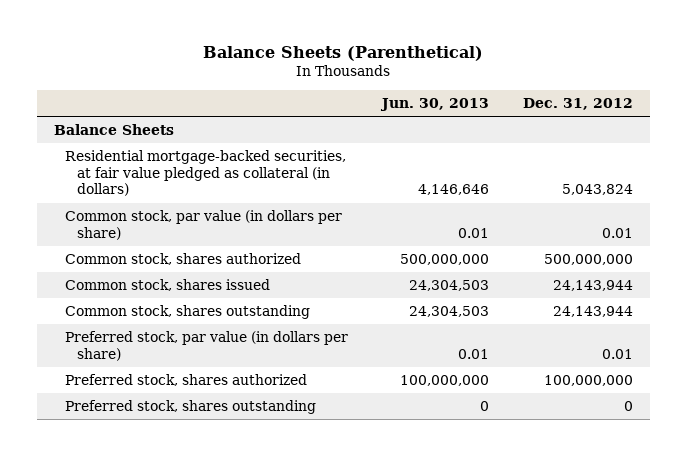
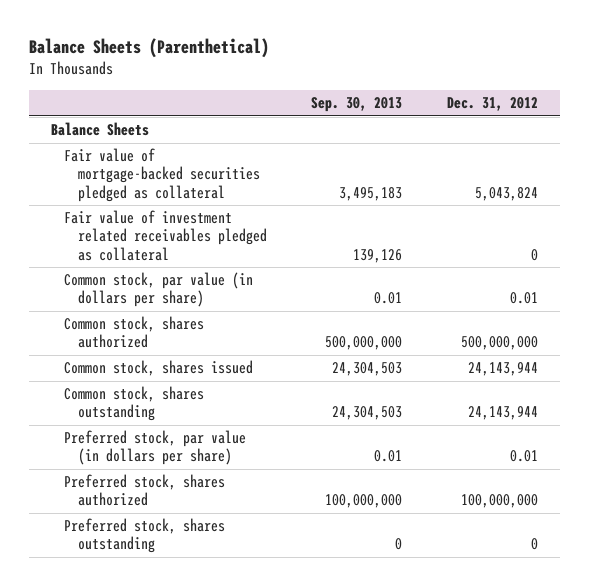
[380,98,490,112] Jun. 30, 2013 -> none
none -> [311,97,403,113] Sep. 30, 2013
[65,150,347,197] Residential mortgage-backed securities, at fair value pledged as collateral (in dollars) -> [64,148,260,202] Fair value of mortgage-backed securities pledged as collateral
none -> [64,210,267,261] Fair value of investment related receivables pledged as collateral

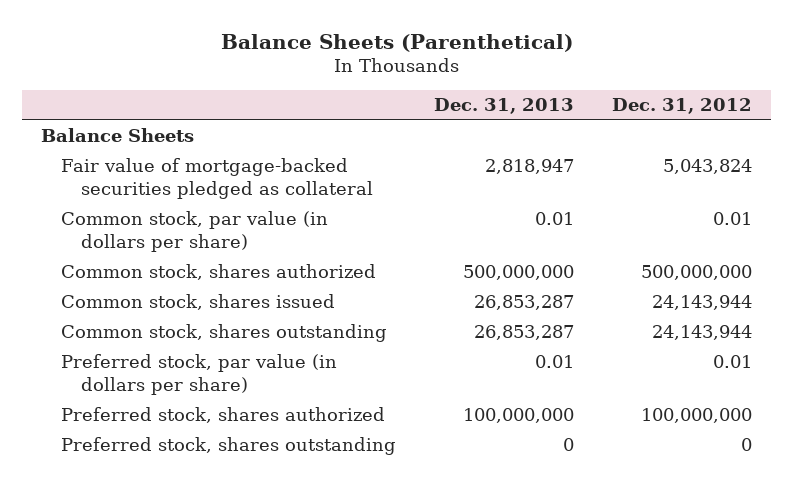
[311,97,403,113] Sep. 30, 2013 -> none
none -> [434,98,575,115] Dec. 31, 2013
[64,210,267,261] Fair value of investment related receivables pledged as collateral -> none

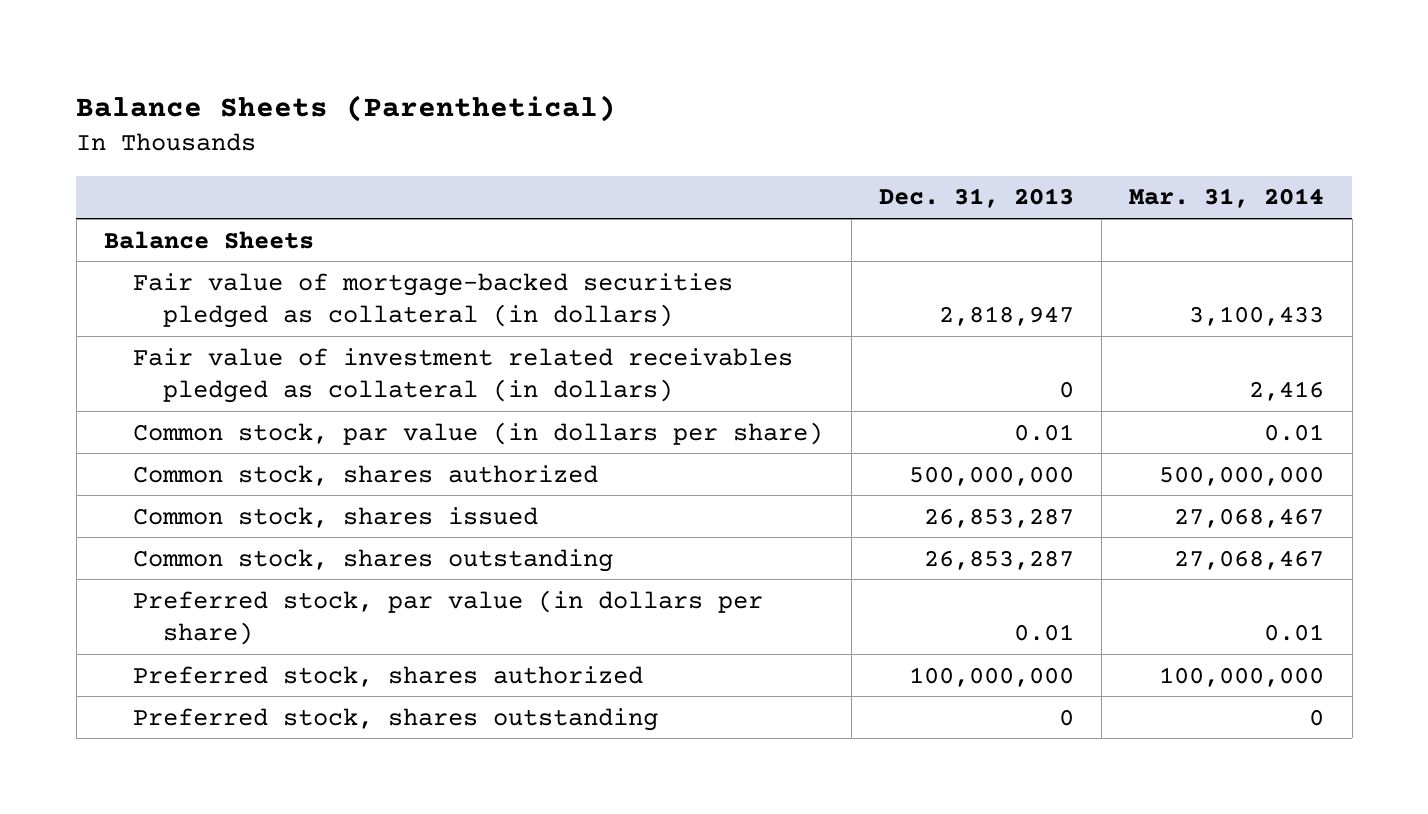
[612,98,753,115] Dec. 31, 2012 -> none
none -> [1129,188,1325,209] Mar. 31, 2014
[61,158,374,199] Fair value of mortgage-backed securities pledged as collateral -> [133,272,734,328] Fair value of mortgage-backed securities pledged as collateral (in dollars)
none -> [133,347,794,403] Fair value of investment related receivables pledged as collateral (in dollars)

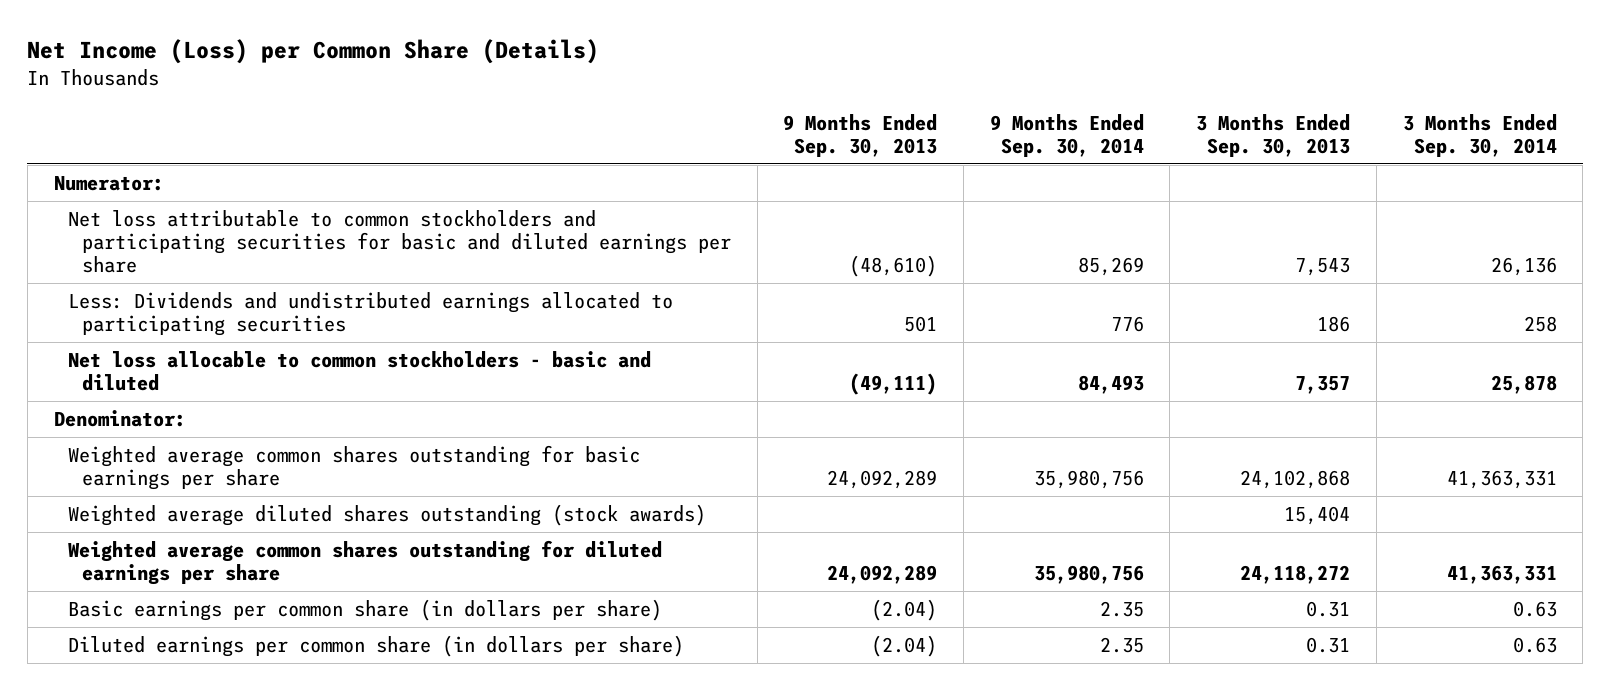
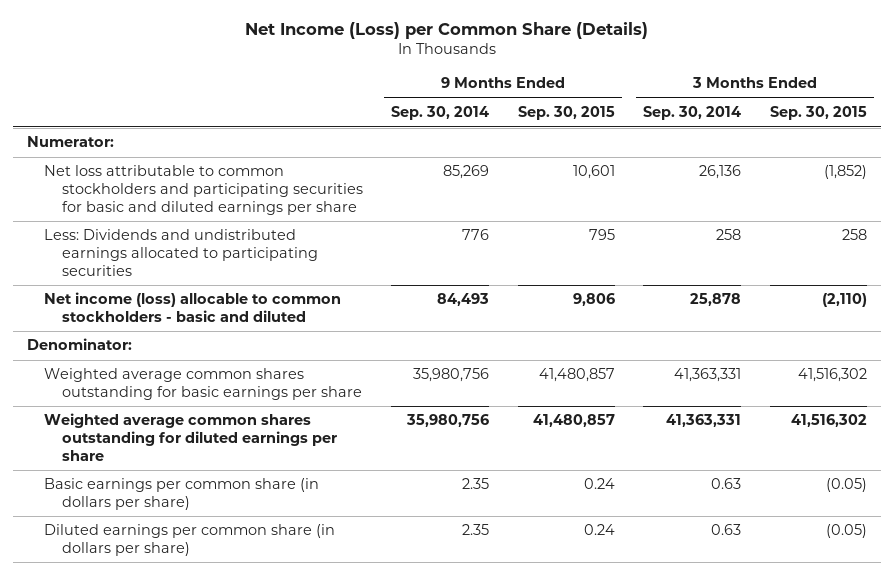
[783,113,938,157] 9 Months Ended Sep. 30, 2013 -> none
[1196,113,1351,157] 3 Months Ended Sep. 30, 2013 -> none
none -> [517,106,615,121] Sep. 30, 2015
none -> [770,106,868,121] Sep. 30, 2015
[67,350,651,391] Net loss allocable to common stockholders - basic and diluted -> [44,292,342,323] Net income (loss) allocable to common stockholders - basic and diluted
[67,503,706,526] Weighted average diluted shares outstanding (stock awards) -> none

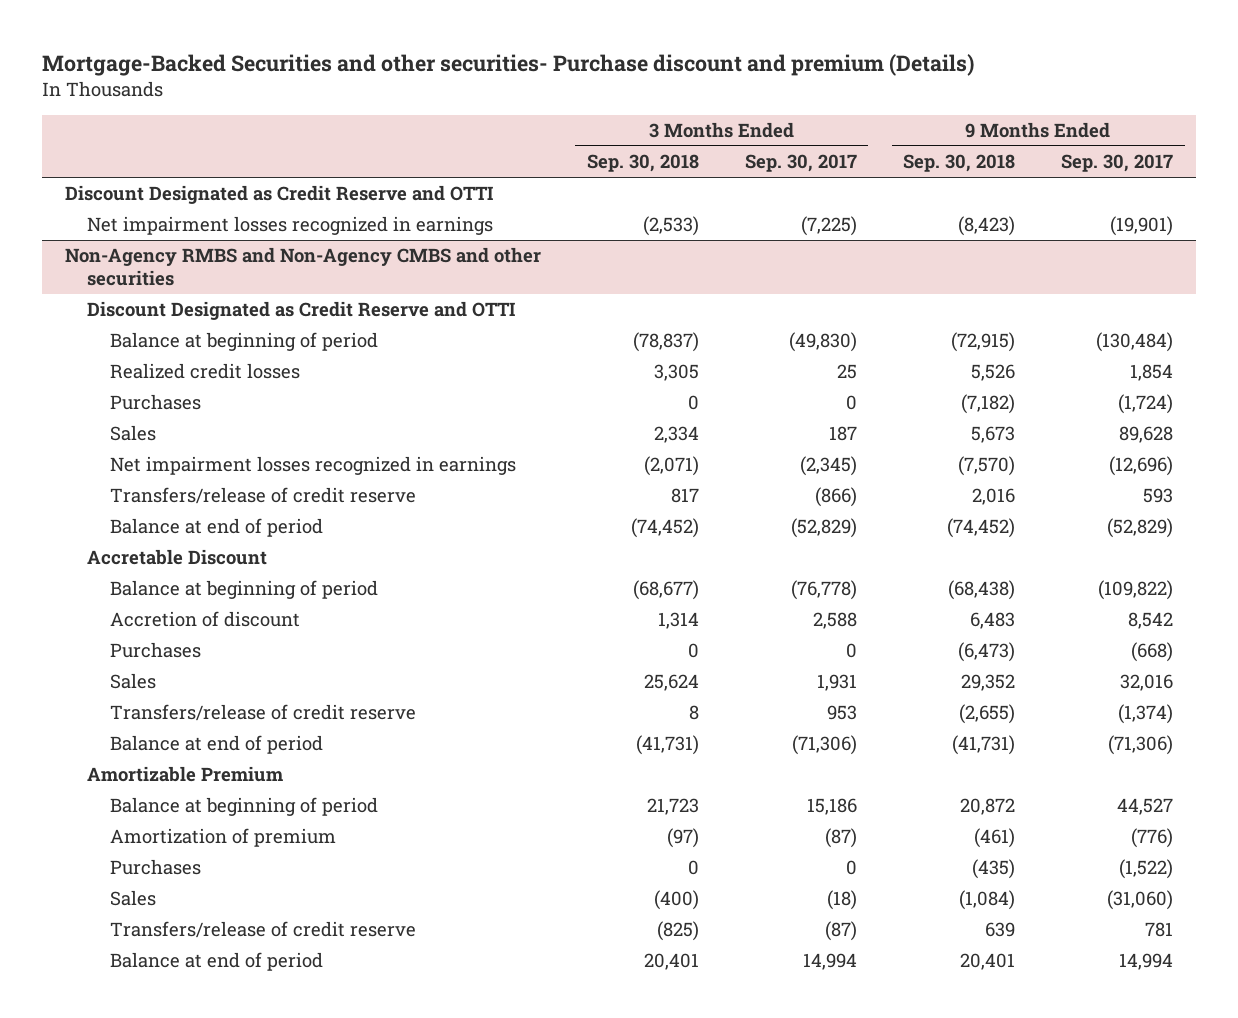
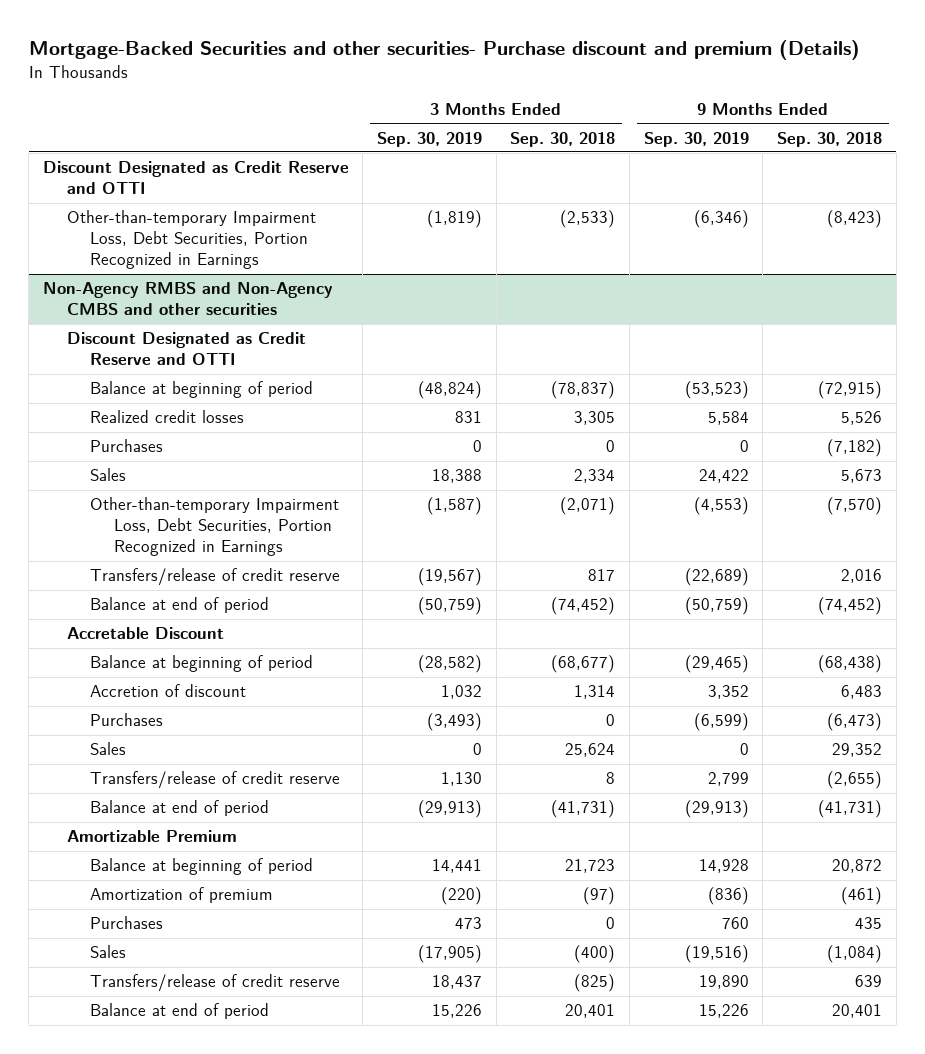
[744,154,857,173] Sep. 30, 2017 -> none
[1061,154,1174,173] Sep. 30, 2017 -> none
none -> [377,131,483,147] Sep. 30, 2019
none -> [643,131,749,147] Sep. 30, 2019
[87,216,494,236] Net impairment losses recognized in earnings -> [66,210,316,270] Other-than-temporary Impairment Loss, Debt Securities, Portion Recognized in Earnings
[110,456,517,476] Net impairment losses recognized in earnings -> [90,497,340,557] Other-than-temporary Impairment Loss, Debt Securities, Portion Recognized in Earnings
[972,859,1016,880] (435) -> [854,917,882,930] 435

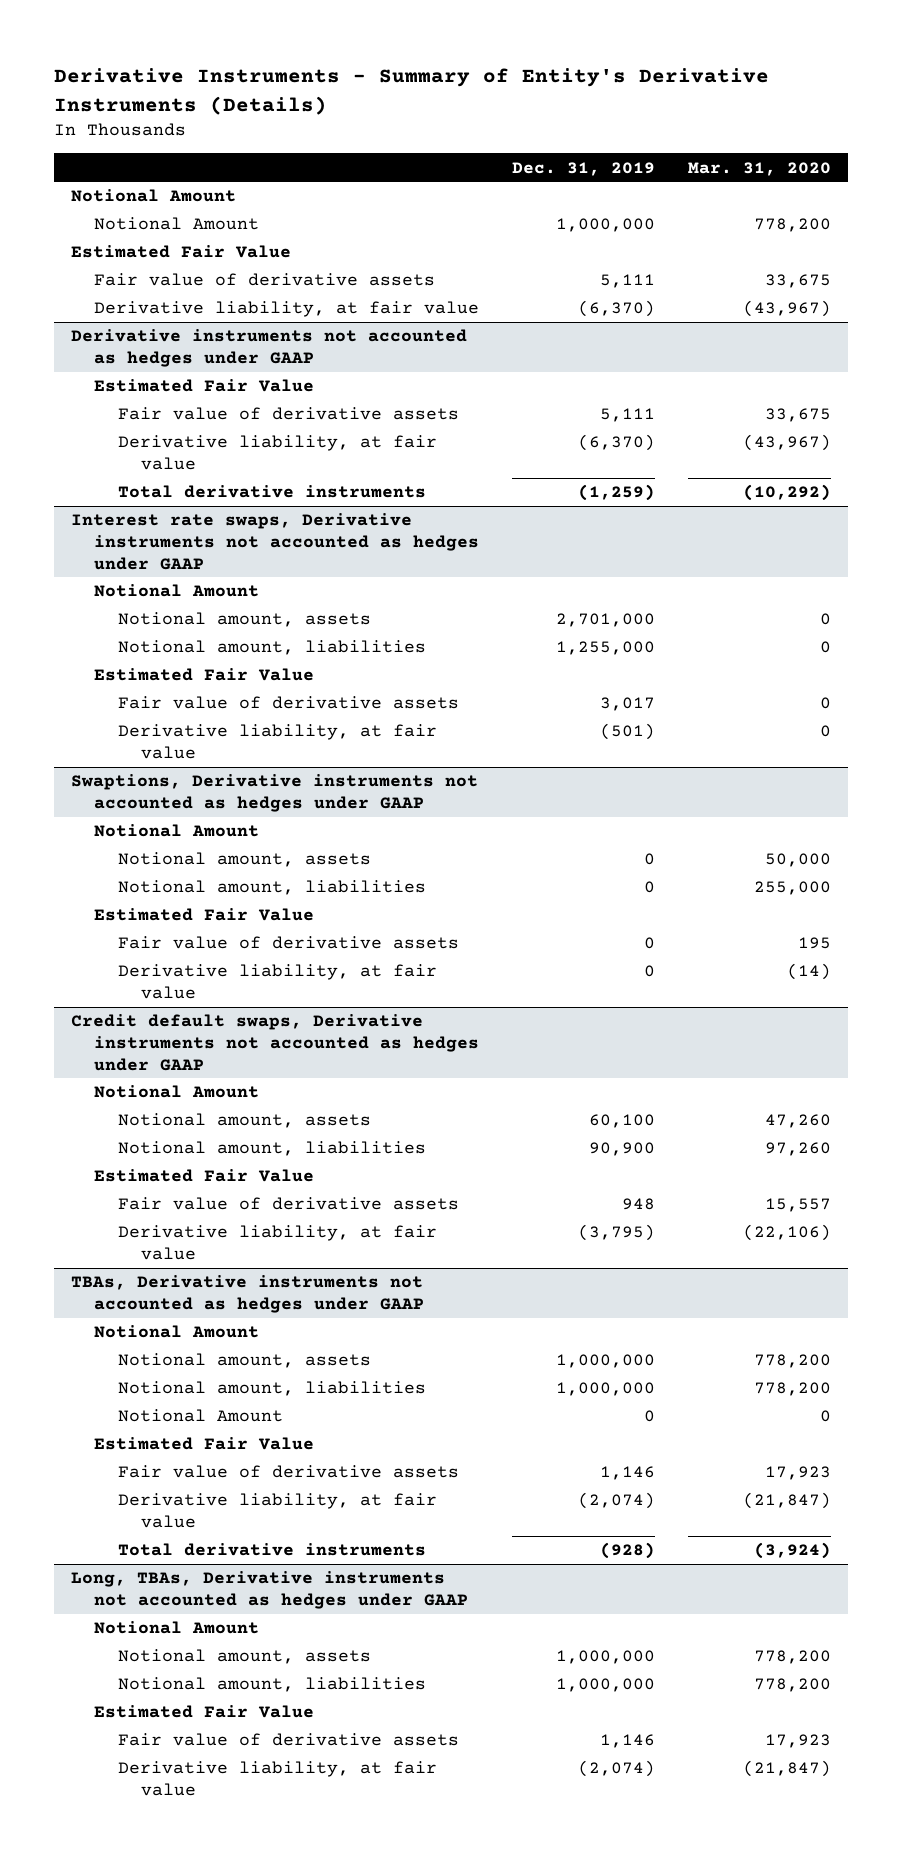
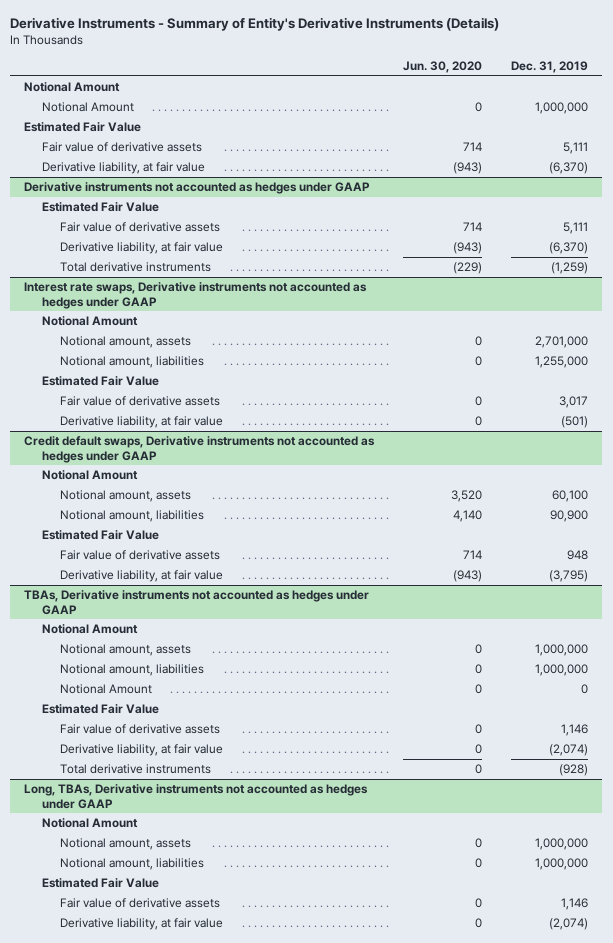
[688,161,832,176] Mar. 31, 2020 -> none
none -> [403,61,483,74] Jun. 30, 2020
[70,774,478,812] Swaptions, Derivative instruments not accounted as hedges under GAAP -> none
[94,824,260,838] Notional Amount -> none
[117,852,371,868] Notional amount, assets -> none
[117,880,426,896] Notional amount, liabilities -> none
[94,908,315,922] Estimated Fair Value -> none
[117,936,459,950] Fair value of derivative assets -> none
[117,964,437,999] Derivative liability, at fair value -> none

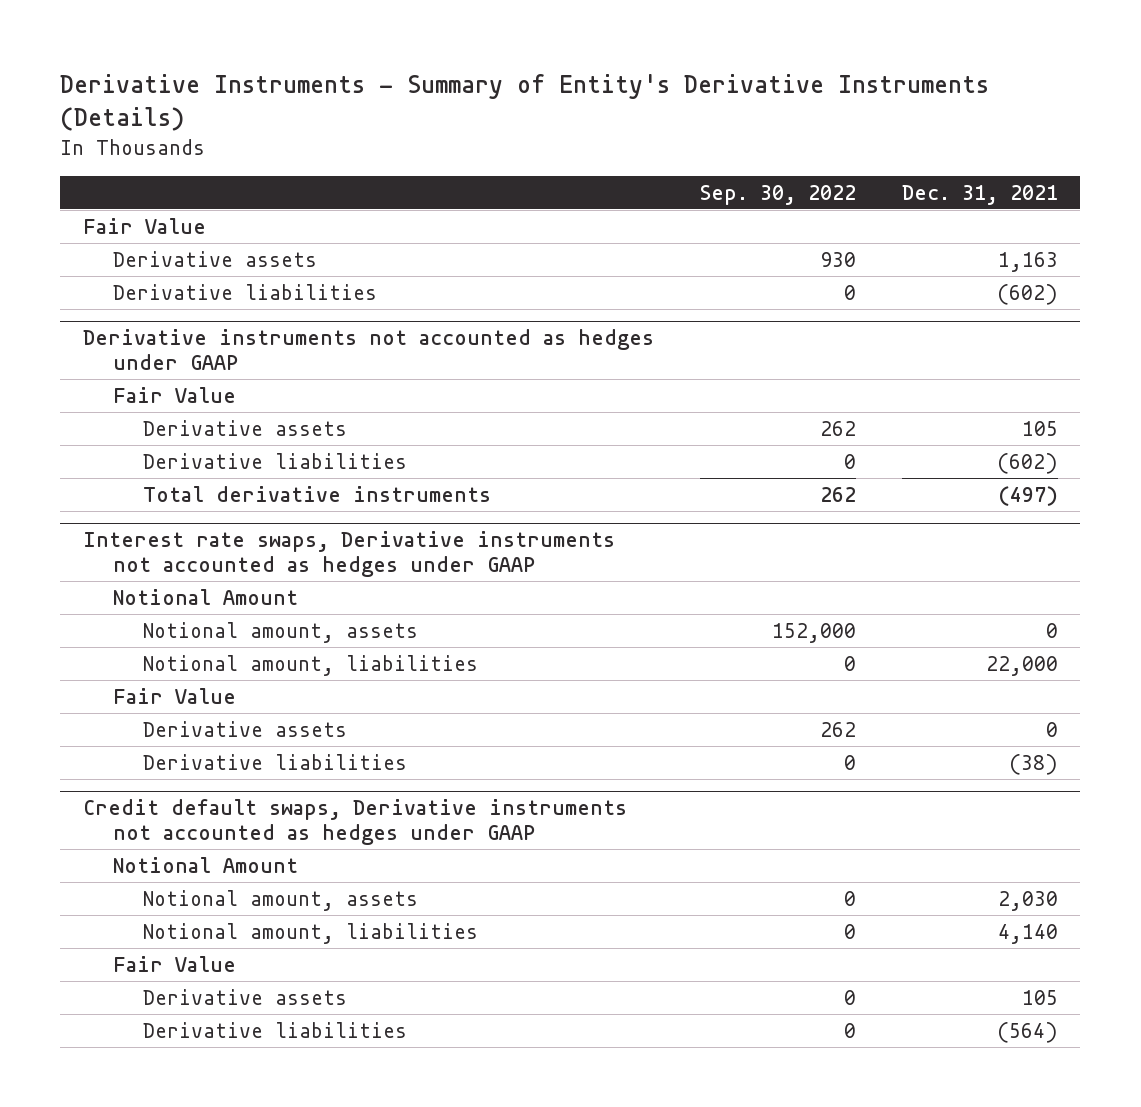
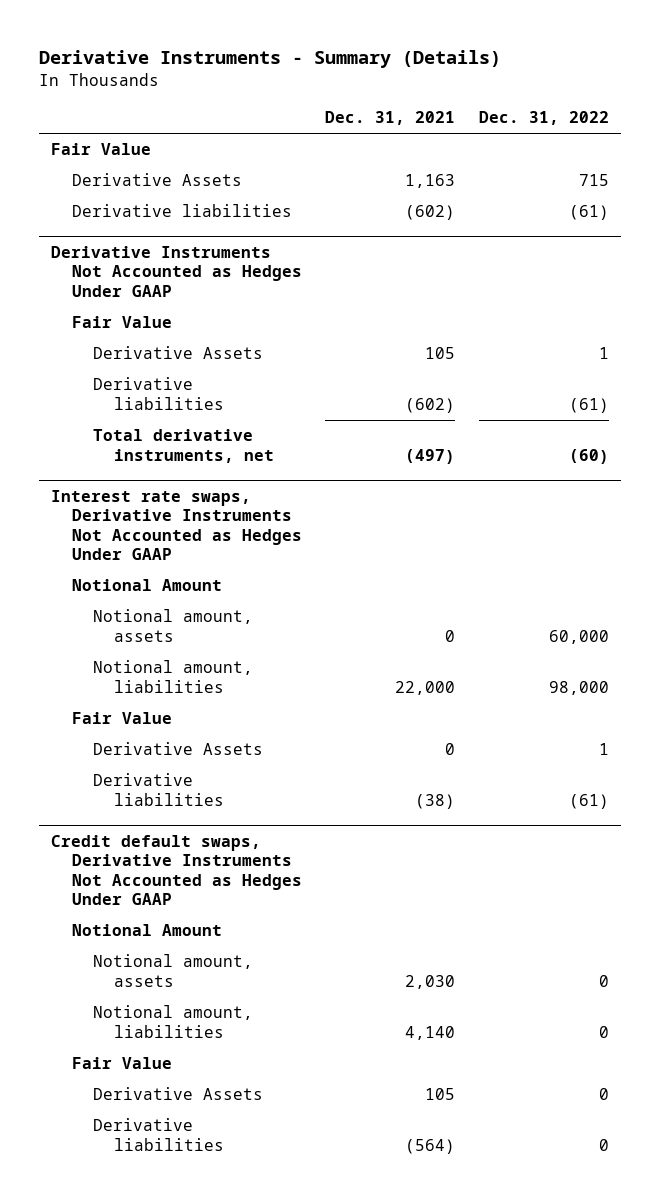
[60,74,990,132] Derivative Instruments - Summary of Entity's Derivative Instruments (Details) -> [38,49,501,68] Derivative Instruments - Summary (Details)
[699,184,856,205] Sep. 30, 2022 -> none
none -> [478,111,609,126] Dec. 31, 2022
[113,250,318,267] Derivative assets -> [71,173,242,187] Derivative Assets
[83,329,655,371] Derivative instruments not accounted as hedges under GAAP -> [50,246,302,297] Derivative Instruments Not Accounted as Hedges Under GAAP
[142,419,347,436] Derivative assets -> [92,346,263,360] Derivative Assets
[142,485,491,502] Total derivative instruments -> [92,429,274,463] Total derivative instruments, net
[83,531,616,578] Interest rate swaps, Derivative instruments not accounted as hedges under GAAP -> [50,490,302,561] Interest rate swaps, Derivative Instruments Not Accounted as Hedges Under GAAP
[142,720,347,737] Derivative assets -> [92,742,263,756] Derivative Assets
[83,799,628,846] Credit default swaps, Derivative instruments not accounted as hedges under GAAP -> [50,835,302,906] Credit default swaps, Derivative Instruments Not Accounted as Hedges Under GAAP
[142,988,347,1005] Derivative assets -> [92,1087,263,1101] Derivative Assets

